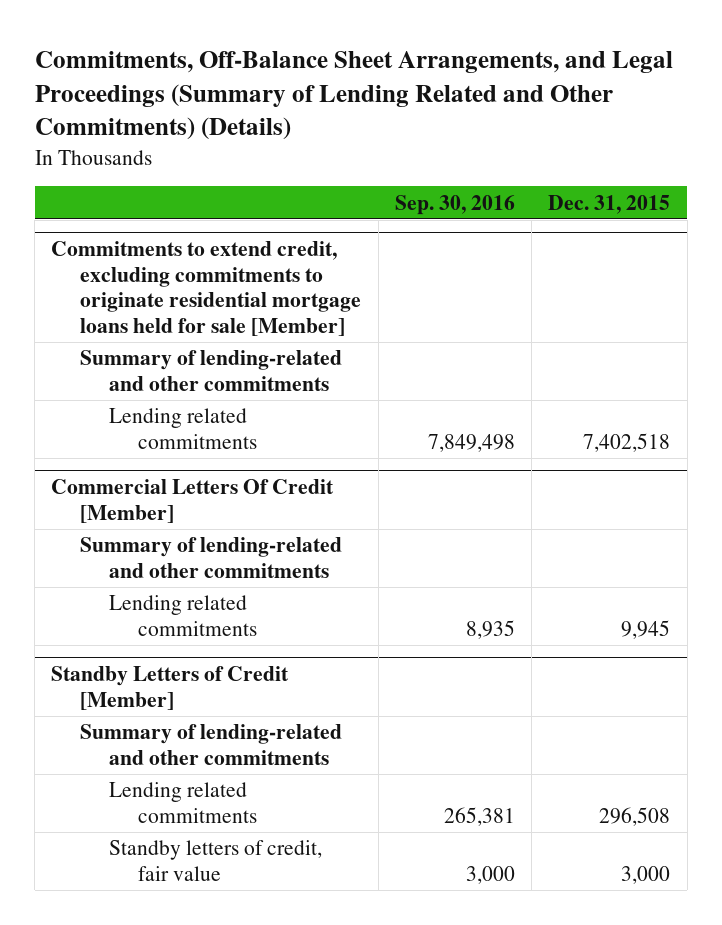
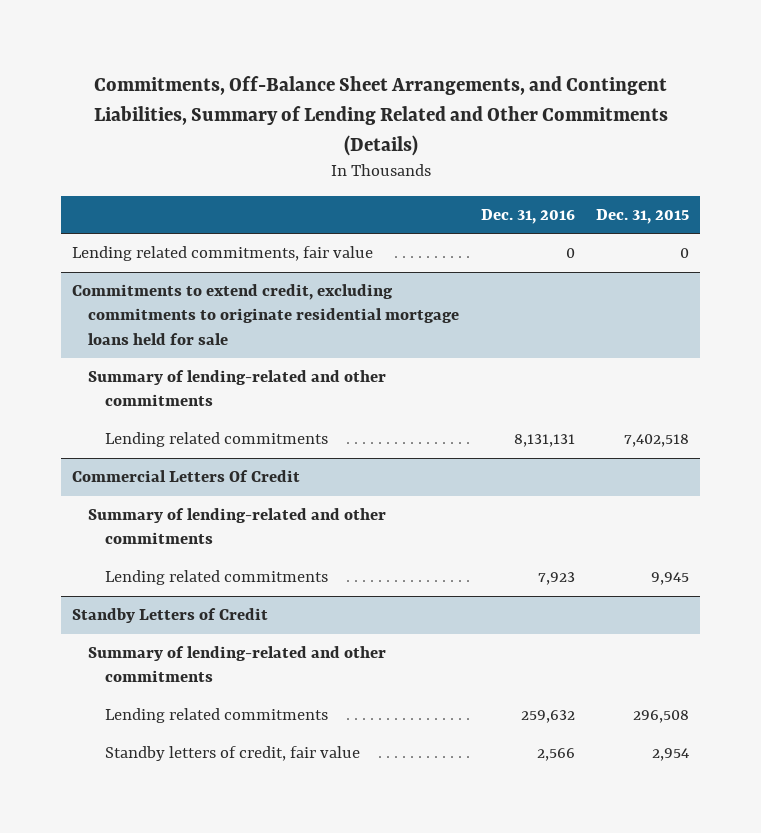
[34,51,673,141] Commitments, Off-Balance Sheet Arrangements, and Legal Proceedings (Summary of Lending Related and Other Commitments) (Details) -> [93,76,668,156] Commitments, Off-Balance Sheet Arrangements, and Contingent Liabilities, Summary of Lending Related and Other Commitments (Details)
[394,194,515,215] Sep. 30, 2016 -> none
none -> [480,208,575,224] Dec. 31, 2016
none -> [72,246,374,262] Lending related commitments, fair value
[51,241,362,336] Commitments to extend credit, excluding commitments to originate residential mortgage loans held for sale [Member] -> [72,284,460,345] Commitments to extend credit, excluding commitments to originate residential mortgage loans held for sale
[51,479,335,523] Commercial Letters Of Credit [Member] -> [72,470,301,483] Commercial Letters Of Credit
[51,666,290,710] Standby Letters of Credit [Member] -> [72,608,269,624] Standby Letters of Credit
[621,865,671,884] 3,000 -> [652,748,690,762] 2,954

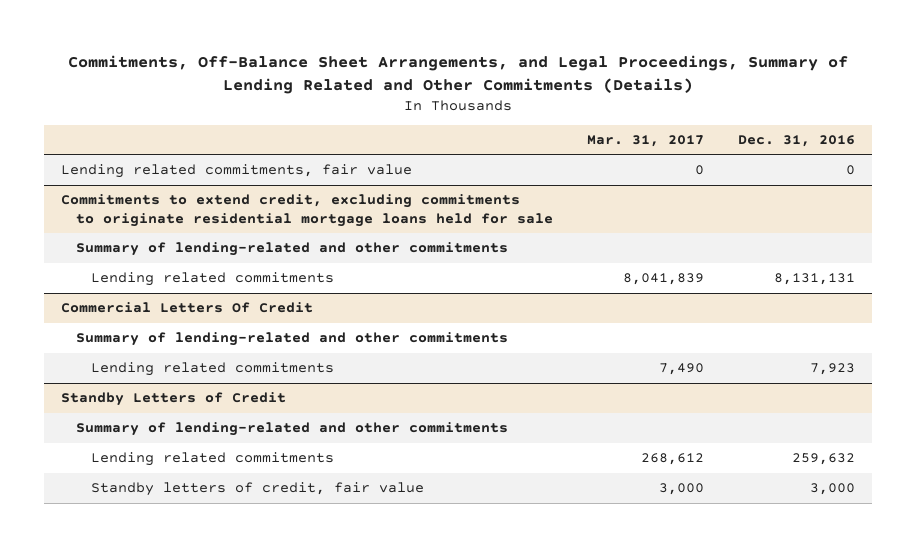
[93,76,668,156] Commitments, Off-Balance Sheet Arrangements, and Contingent Liabilities, Summary of Lending Related and Other Commitments (Details) -> [67,54,848,94] Commitments, Off-Balance Sheet Arrangements, and Legal Proceedings, Summary of Lending Related and Other Commitments (Details)
[596,208,690,224] Dec. 31, 2015 -> none
none -> [586,134,704,147] Mar. 31, 2017
[536,748,575,762] 2,566 -> [809,483,855,496] 3,000

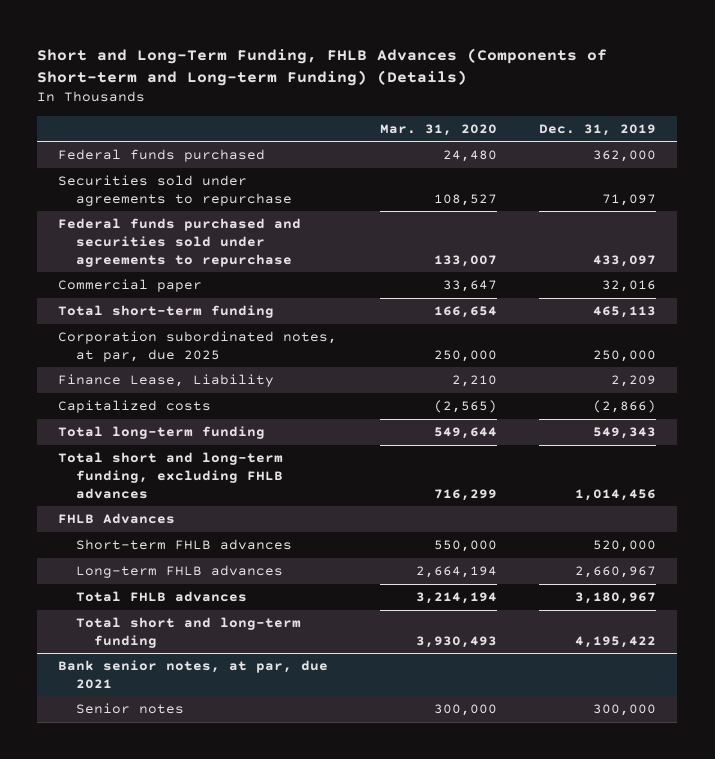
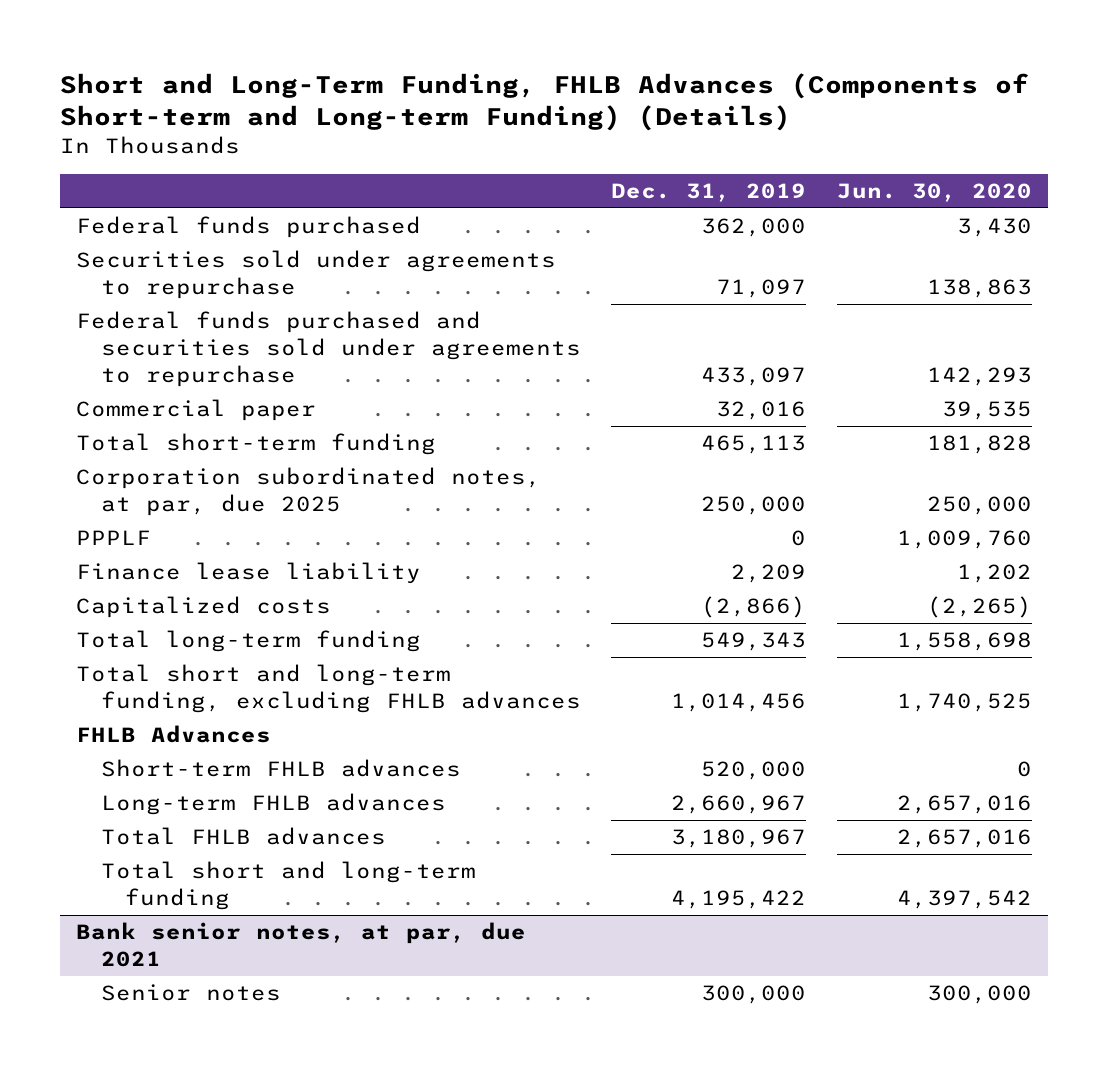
[379,123,497,136] Mar. 31, 2020 -> none
none -> [837,182,1033,202] Jun. 30, 2020
none -> [75,530,151,546] PPPLF
[58,374,275,388] Finance Lease, Liability -> [75,562,421,585] Finance lease liability

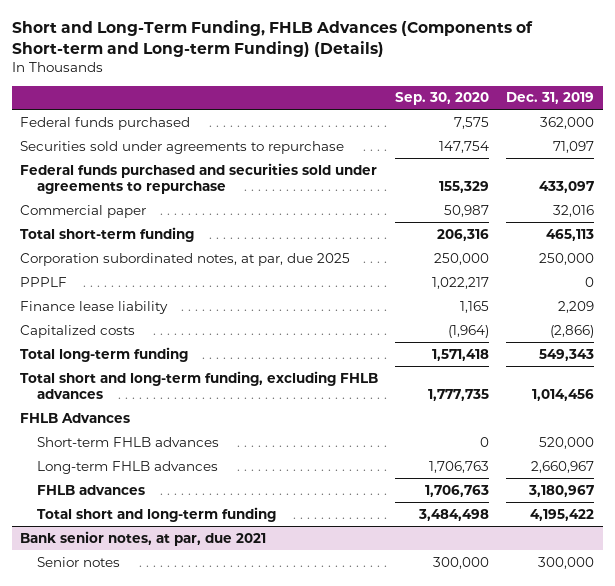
[837,182,1033,202] Jun. 30, 2020 -> none
none -> [395,92,490,106] Sep. 30, 2020
[100,827,386,846] Total FHLB advances -> [37,484,146,495] FHLB advances

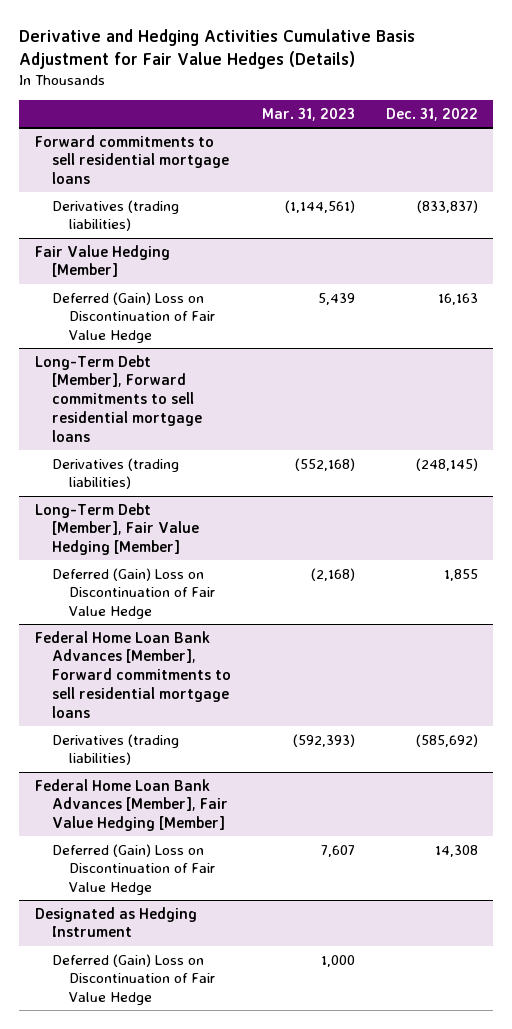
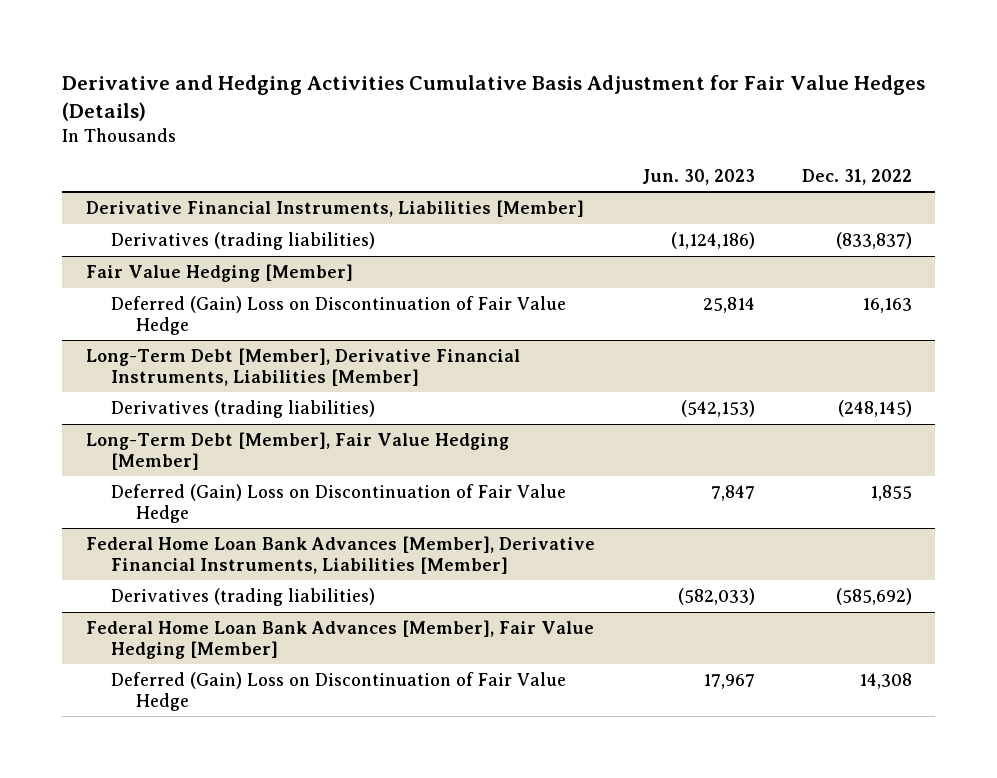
[261,107,355,121] Mar. 31, 2023 -> none
none -> [641,168,755,185] Jun. 30, 2023
[34,134,229,185] Forward commitments to sell residential mortgage loans -> [85,200,584,218] Derivative Financial Instruments, Liabilities [Member]
[34,354,202,442] Long-Term Debt [Member], Forward commitments to sell residential mortgage loans -> none
none -> [85,348,520,386] Long-Term Debt [Member], Derivative Financial Instruments, Liabilities [Member]
[34,630,231,718] Federal Home Loan Bank Advances [Member], Forward commitments to sell residential mortgage loans -> none
none -> [85,536,595,574] Federal Home Loan Bank Advances [Member], Derivative Financial Instruments, Liabilities [Member]
[34,906,197,938] Designated as Hedging Instrument -> none
[51,953,216,1006] Deferred (Gain) Loss on Discontinuation of Fair Value Hedge -> none

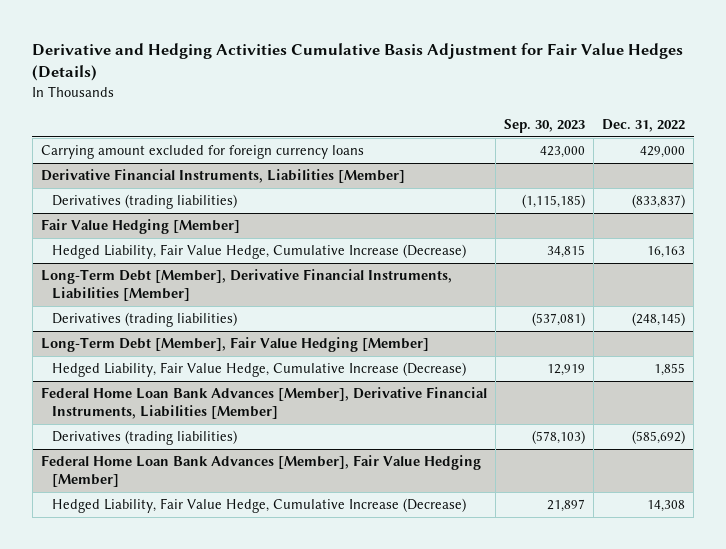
[641,168,755,185] Jun. 30, 2023 -> none
none -> [503,118,585,133] Sep. 30, 2023
none -> [40,145,364,160] Carrying amount excluded for foreign currency loans
[110,296,566,335] Deferred (Gain) Loss on Discontinuation of Fair Value Hedge -> [51,244,466,260] Hedged Liability, Fair Value Hedge, Cumulative Increase (Decrease)
[110,484,566,523] Deferred (Gain) Loss on Discontinuation of Fair Value Hedge -> [51,362,466,378] Hedged Liability, Fair Value Hedge, Cumulative Increase (Decrease)
[110,672,566,711] Deferred (Gain) Loss on Discontinuation of Fair Value Hedge -> [51,498,466,514] Hedged Liability, Fair Value Hedge, Cumulative Increase (Decrease)

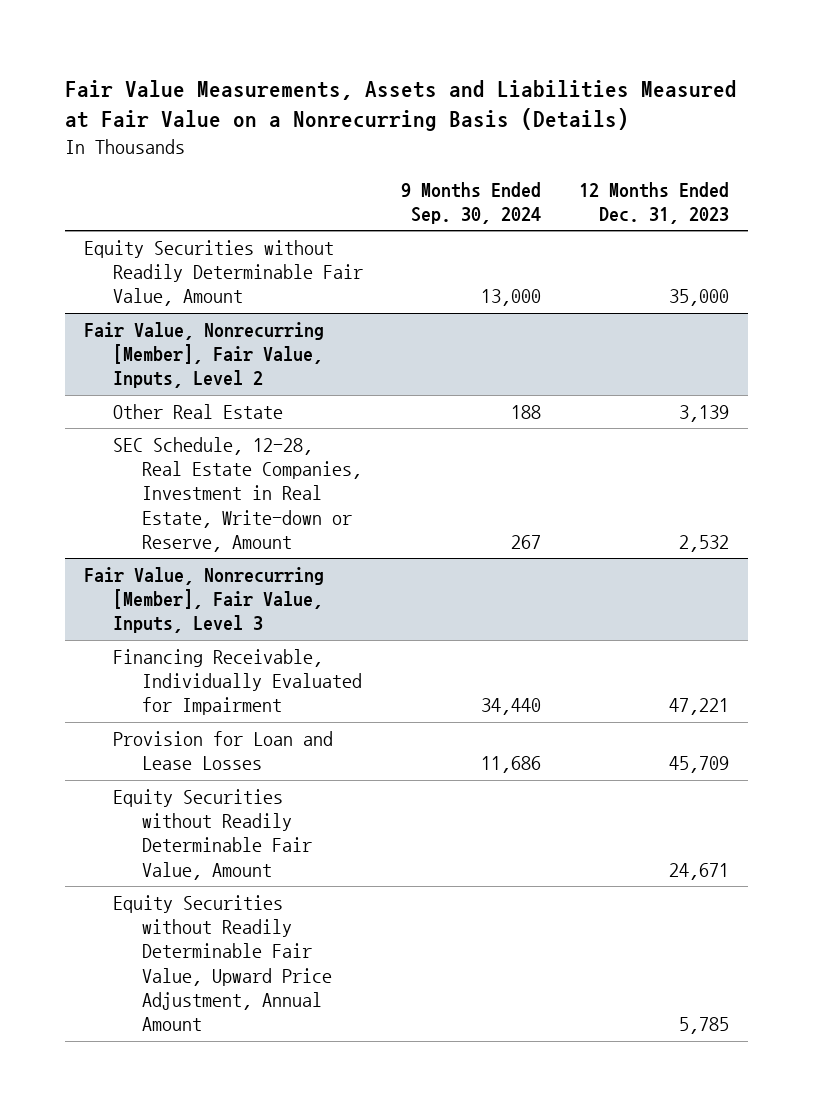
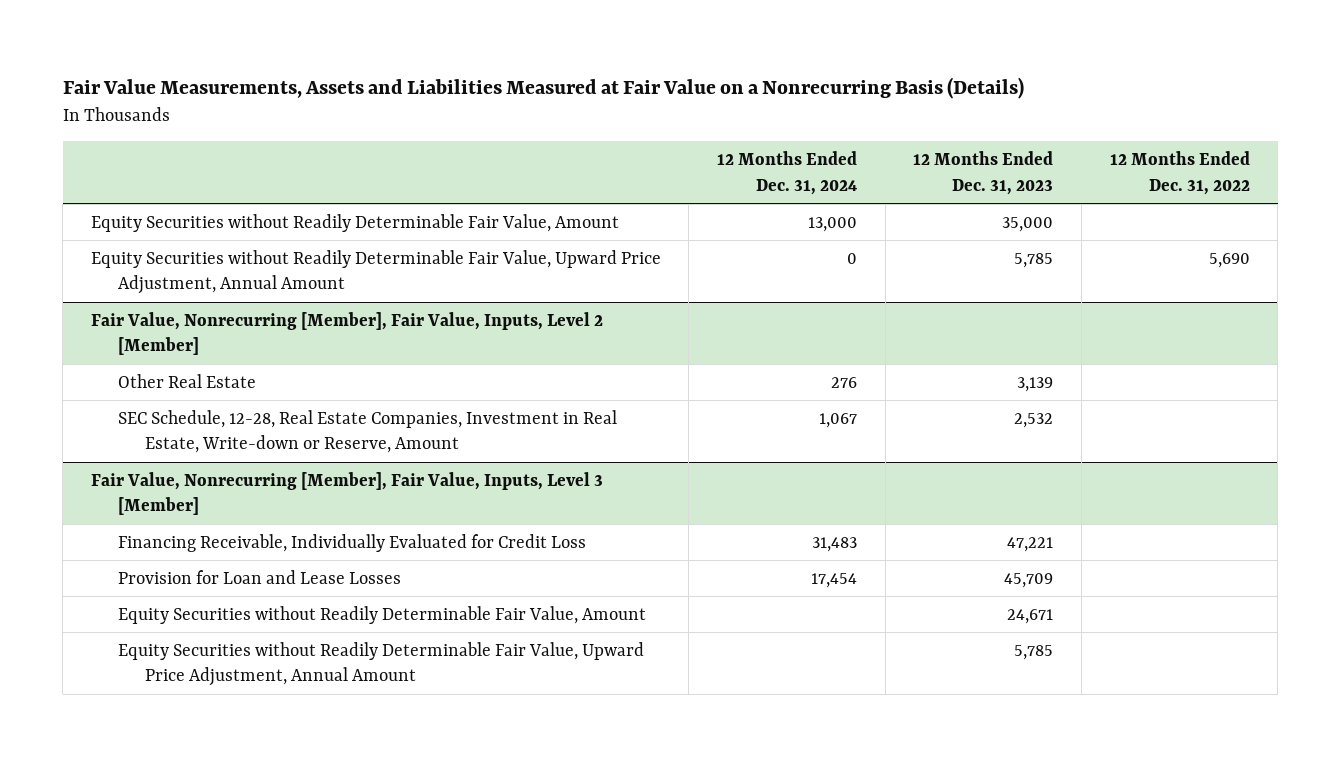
[400,181,541,224] 9 Months Ended Sep. 30, 2024 -> none
none -> [717,151,858,195] 12 Months Ended Dec. 31, 2024
none -> [1109,151,1250,195] 12 Months Ended Dec. 31, 2022
none -> [90,249,661,295] Equity Securities without Readily Determinable Fair Value, Upward Price Adjustment, Annual Amount
[84,321,325,389] Fair Value, Nonrecurring [Member], Fair Value, Inputs, Level 2 -> [90,311,603,356] Fair Value, Nonrecurring [Member], Fair Value, Inputs, Level 2 [Member]
[84,566,325,634] Fair Value, Nonrecurring [Member], Fair Value, Inputs, Level 3 -> [90,471,603,516] Fair Value, Nonrecurring [Member], Fair Value, Inputs, Level 3 [Member]
[112,648,362,716] Financing Receivable, Individually Evaluated for Impairment -> [117,533,586,552] Financing Receivable, Individually Evaluated for Credit Loss

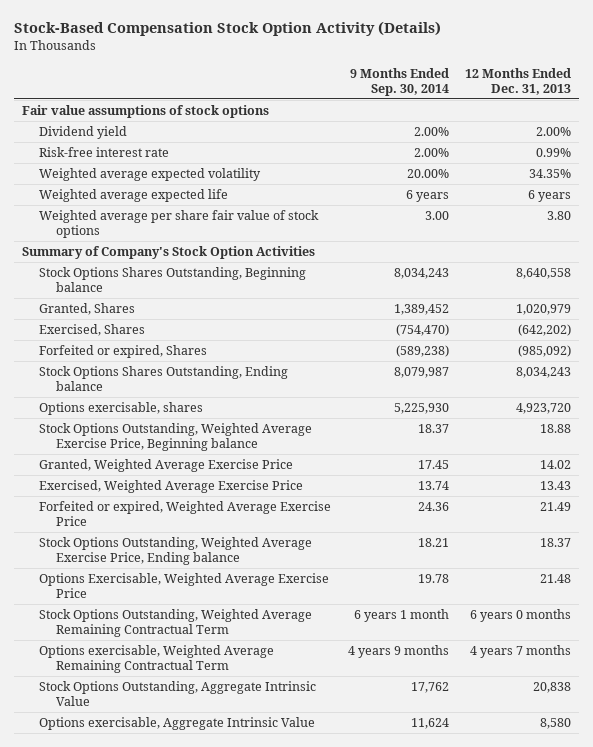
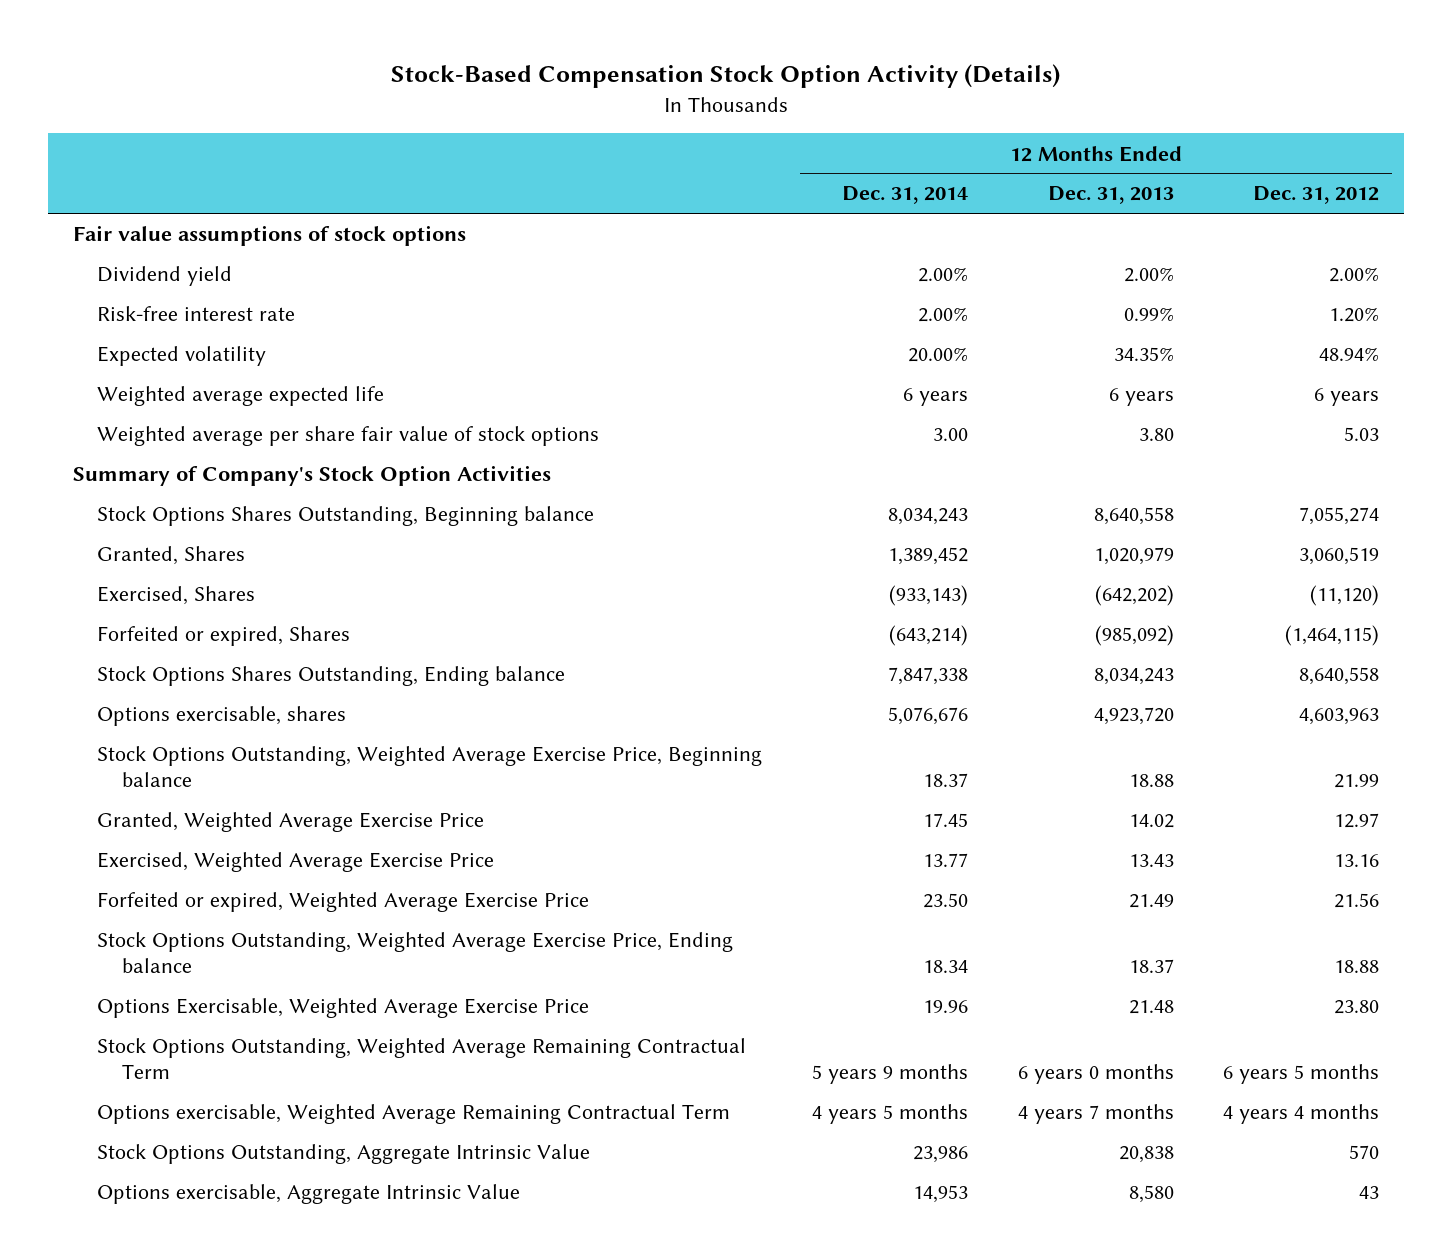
[349,67,449,97] 9 Months Ended Sep. 30, 2014 -> none
none -> [842,186,969,205] Dec. 31, 2014
none -> [1253,186,1380,205] Dec. 31, 2012
[39,167,262,181] Weighted average expected volatility -> [97,346,267,367] Expected volatility

